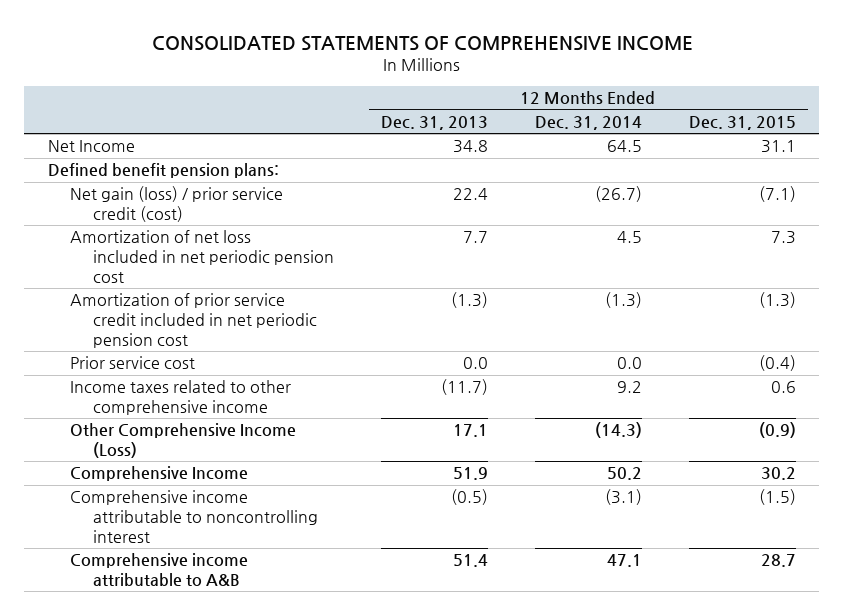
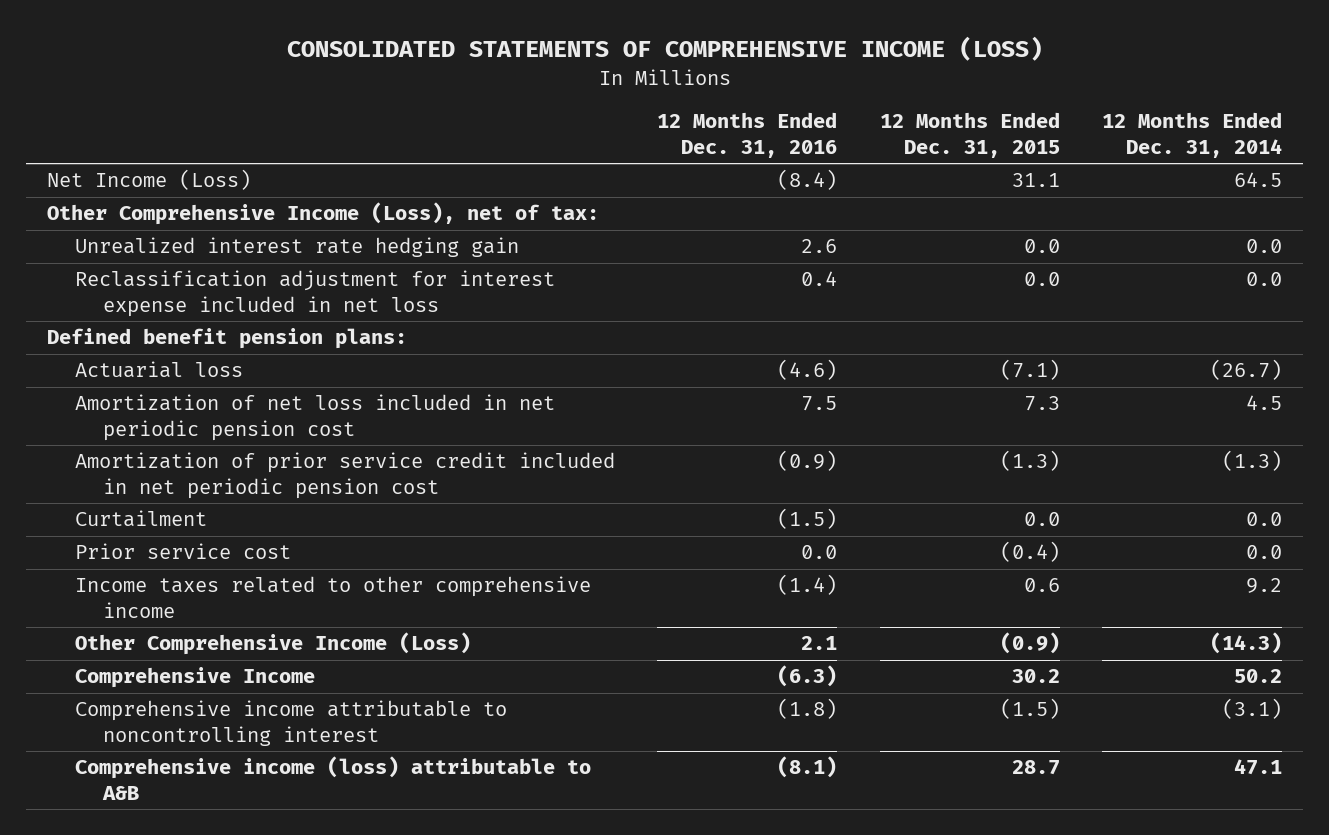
[151,35,693,51] CONSOLIDATED STATEMENTS OF COMPREHENSIVE INCOME -> [286,36,1043,62] CONSOLIDATED STATEMENTS OF COMPREHENSIVE INCOME (LOSS)
[380,116,488,131] Dec. 31, 2013 -> none
none -> [657,112,838,158] 12 Months Ended Dec. 31, 2016
[47,140,135,153] Net Income -> [47,169,252,191] Net Income (Loss)
none -> [47,202,600,226] Other Comprehensive Income (Loss), net of tax:
none -> [74,237,519,258] Unrealized interest rate hedging gain
none -> [74,270,555,318] Reclassification adjustment for interest expense included in net loss
[70,186,284,223] Net gain (loss) / prior service credit (cost) -> [74,361,243,379] Actuarial loss
none -> [74,510,207,528] Curtailment
[70,553,249,587] Comprehensive income attributable to A&B -> [74,756,591,801] Comprehensive income (loss) attributable to A&B

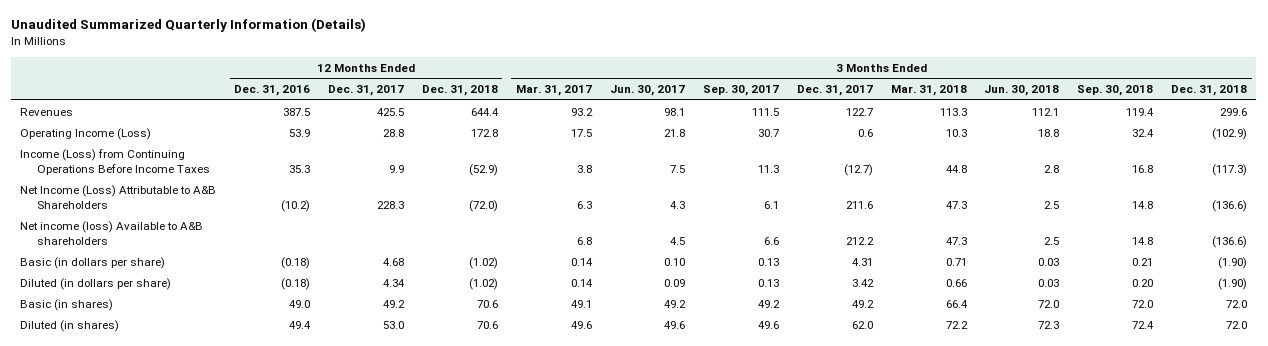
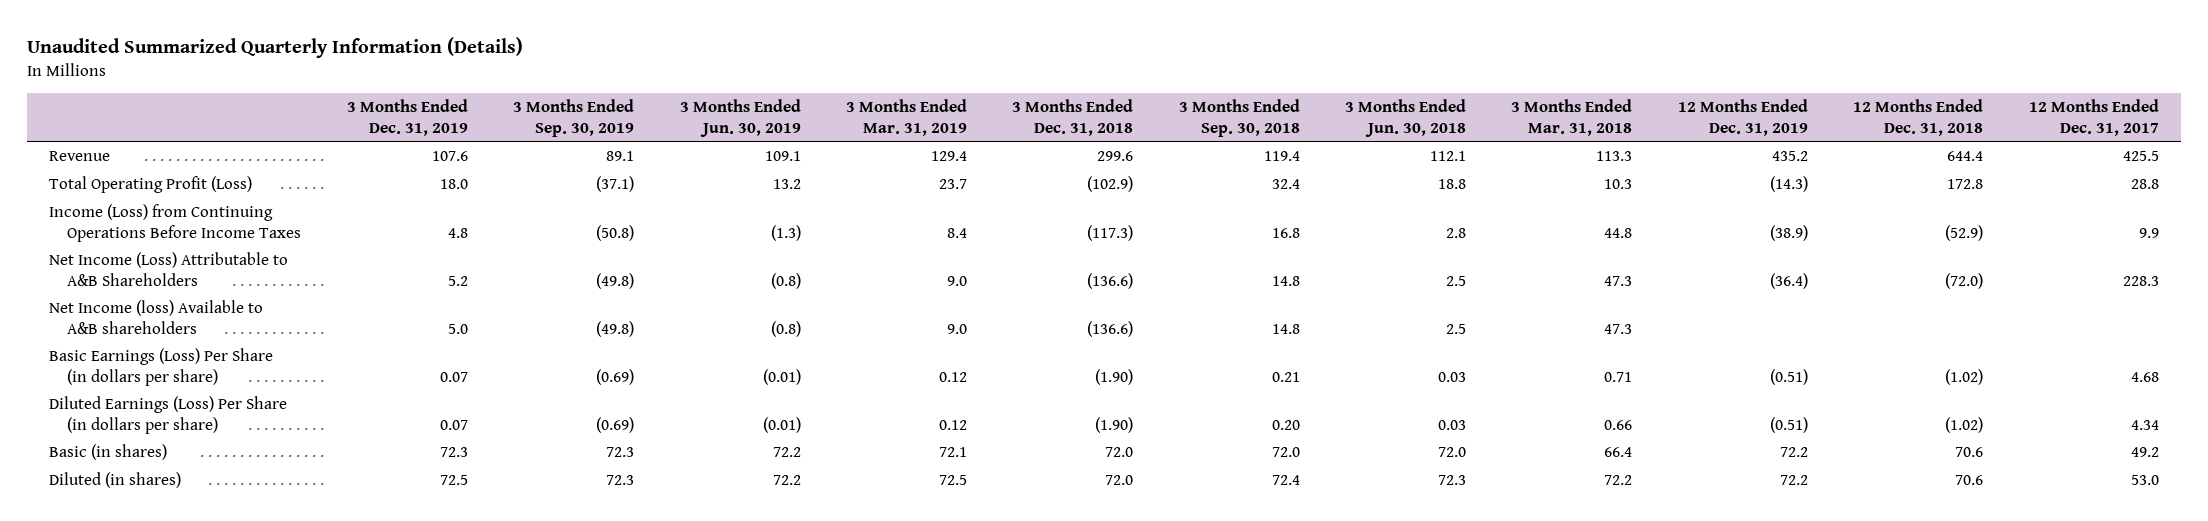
[234,85,311,97] Dec. 31, 2016 -> none
[515,85,592,97] Mar. 31, 2017 -> none
[609,85,685,97] Jun. 30, 2017 -> none
[702,85,779,97] Sep. 30, 2017 -> none
[796,85,873,97] Dec. 31, 2017 -> none
none -> [346,99,468,136] 3 Months Ended Dec. 31, 2019
none -> [513,99,635,137] 3 Months Ended Sep. 30, 2019
none -> [679,99,801,137] 3 Months Ended Jun. 30, 2019
none -> [845,99,967,136] 3 Months Ended Mar. 31, 2019
none -> [1677,99,1808,136] 12 Months Ended Dec. 31, 2019
[20,107,74,116] Revenues -> [49,151,111,162] Revenue
[20,127,152,140] Operating Income (Loss) -> [49,176,253,194] Total Operating Profit (Loss)
[20,220,204,245] Net income (loss) Available to A&B shareholders -> [49,300,264,334] Net Income (loss) Available to A&B shareholders
[20,256,166,269] Basic (in dollars per share) -> [49,348,274,386] Basic Earnings (Loss) Per Share (in dollars per share)
[20,277,172,290] Diluted (in dollars per share) -> [49,396,288,434] Diluted Earnings (Loss) Per Share (in dollars per share)

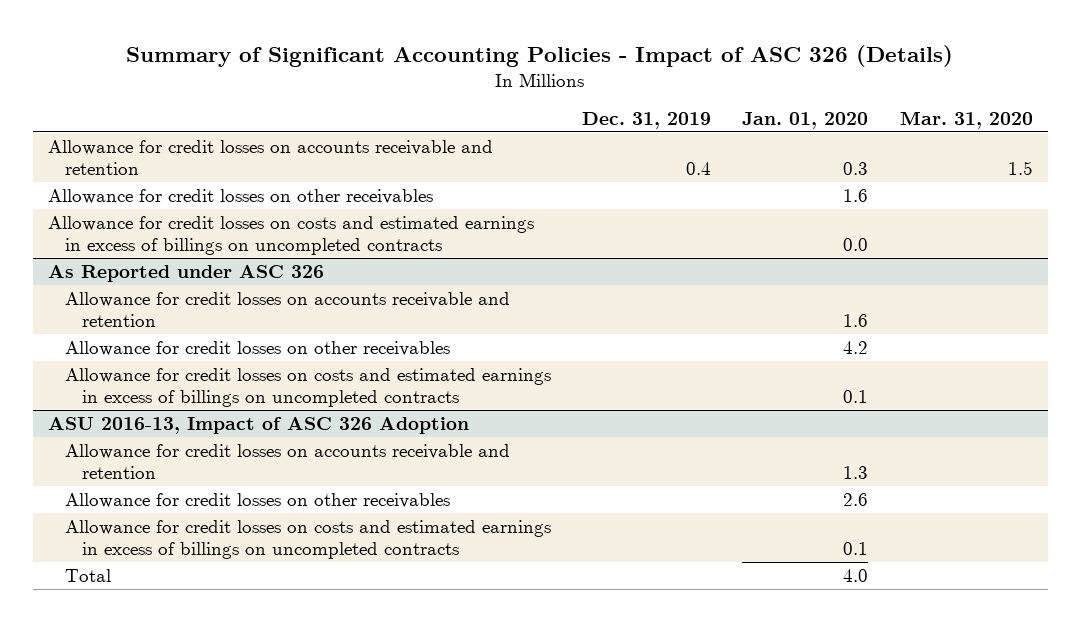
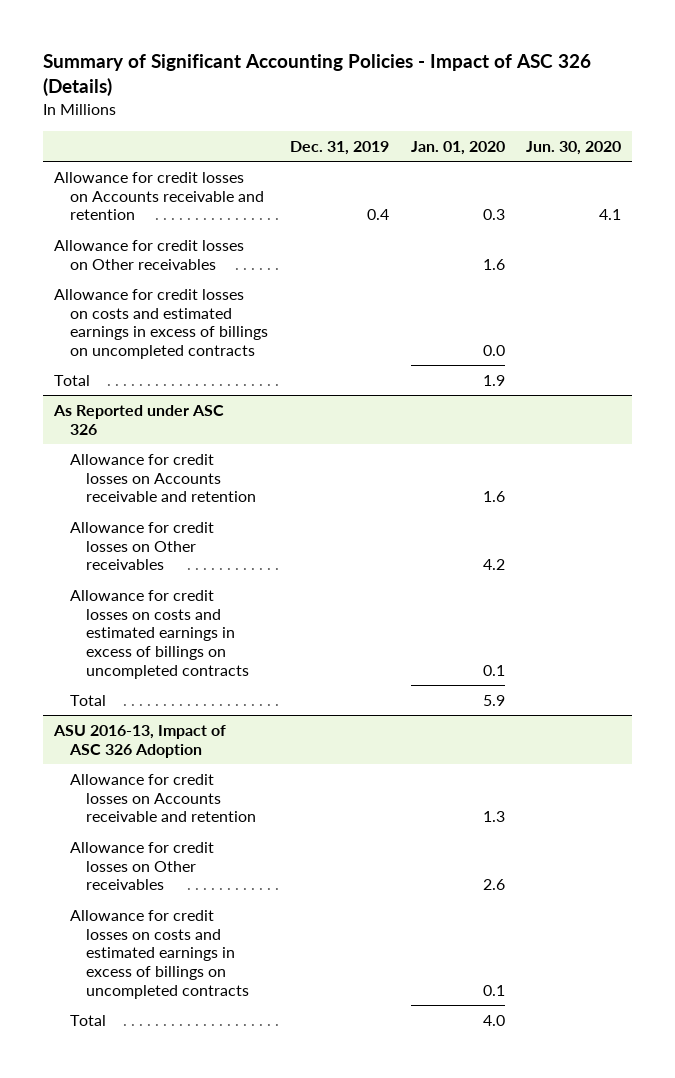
[899,111,1033,130] Mar. 31, 2020 -> none
none -> [526,140,622,155] Jun. 30, 2020
[48,139,494,175] Allowance for credit losses on accounts receivable and retention -> [53,171,264,221] Allowance for credit losses on Accounts receivable and retention
[48,188,434,204] Allowance for credit losses on other receivables -> [53,239,244,270] Allowance for credit losses on Other receivables
none -> [53,374,90,386] Total
[65,291,511,327] Allowance for credit losses on accounts receivable and retention -> [69,453,257,503] Allowance for credit losses on Accounts receivable and retention
[65,340,451,356] Allowance for credit losses on other receivables -> [69,521,214,571] Allowance for credit losses on Other receivables
none -> [69,694,106,706] Total
[65,443,511,479] Allowance for credit losses on accounts receivable and retention -> [69,773,257,823] Allowance for credit losses on Accounts receivable and retention
[65,492,451,508] Allowance for credit losses on other receivables -> [69,841,214,891] Allowance for credit losses on Other receivables

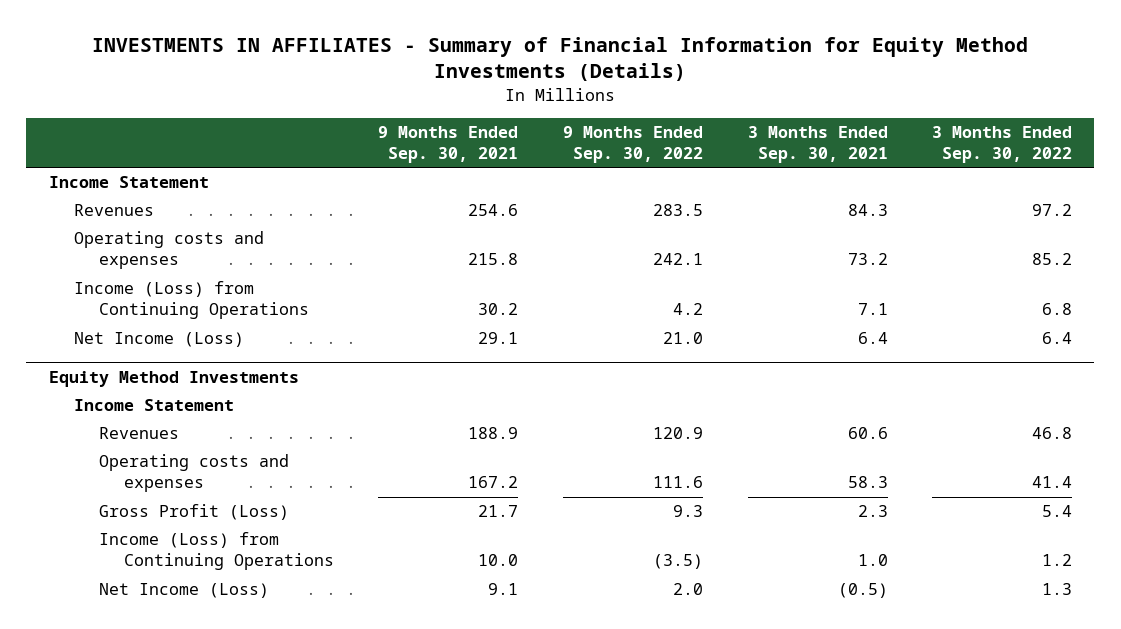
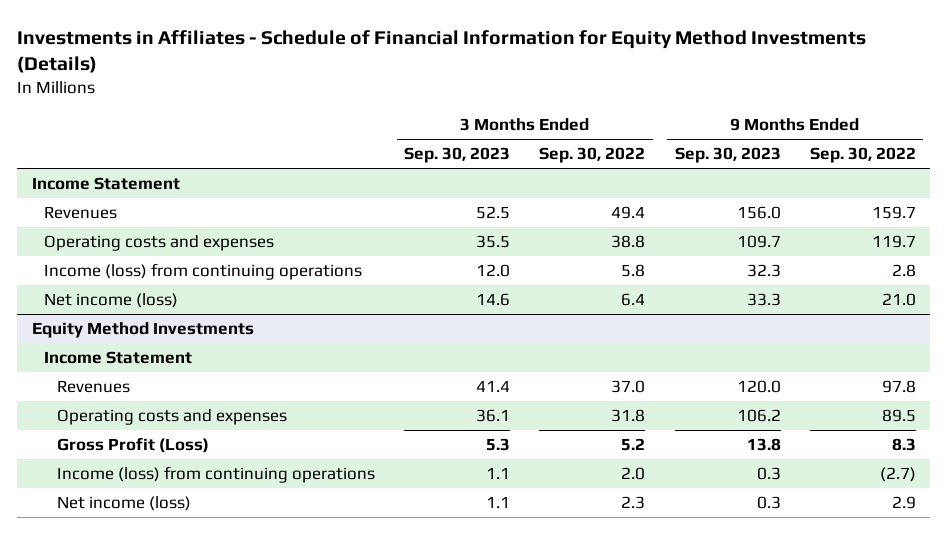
[92,37,1029,82] INVESTMENTS IN AFFILIATES - Summary of Financial Information for Equity Method Investments (Details) -> [17,29,867,73] Investments in Affiliates - Schedule of Financial Information for Equity Method Investments (Details)
[378,125,519,163] 9 Months Ended Sep. 30, 2021 -> none
[747,125,888,163] 3 Months Ended Sep. 30, 2021 -> none
none -> [404,147,511,164] Sep. 30, 2023
none -> [674,147,781,164] Sep. 30, 2023
[652,204,703,217] 283.5 -> [871,206,916,220] 159.7
[1032,204,1073,217] 97.2 -> [611,206,646,220] 49.4
[652,253,703,266] 242.1 -> [871,235,916,249] 119.7
[1032,253,1073,266] 85.2 -> [611,235,646,249] 38.8
[73,281,309,320] Income (Loss) from Continuing Operations -> [44,263,363,281] Income (loss) from continuing operations
[672,303,703,316] 4.2 -> [891,264,916,278] 2.8
[1042,303,1073,316] 6.8 -> [621,264,646,278] 5.8
[73,332,244,348] Net Income (Loss) -> [44,293,179,309] Net income (loss)
[652,427,703,440] 120.9 -> [881,380,916,394] 97.8
[1032,427,1073,440] 46.8 -> [611,380,646,394] 37.0
[652,476,703,489] 111.6 -> [881,409,916,423] 89.5
[1032,476,1073,489] 41.4 -> [611,409,646,423] 31.8
[672,505,703,518] 9.3 -> [891,438,916,452] 8.3
[1042,505,1073,518] 5.4 -> [621,438,646,452] 5.2
[98,532,334,571] Income (Loss) from Continuing Operations -> [56,466,375,484] Income (loss) from continuing operations
[652,554,703,570] (3.5) -> [879,467,916,483] (2.7)
[1042,554,1073,567] 1.2 -> [621,467,646,481] 2.0
[98,583,269,599] Net Income (Loss) -> [56,496,191,512] Net income (loss)
[672,583,703,596] 2.0 -> [891,496,916,510] 2.9
[1042,583,1073,596] 1.3 -> [621,496,646,510] 2.3

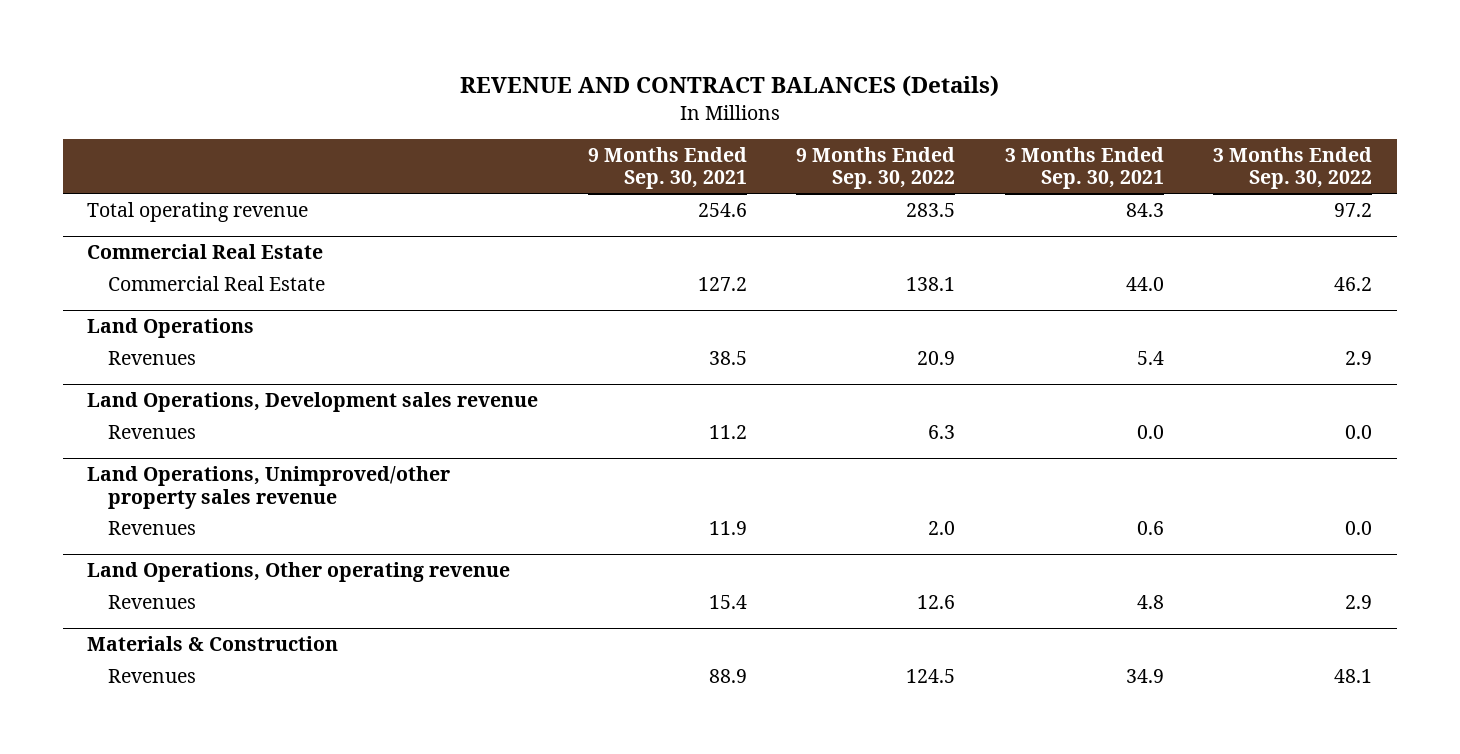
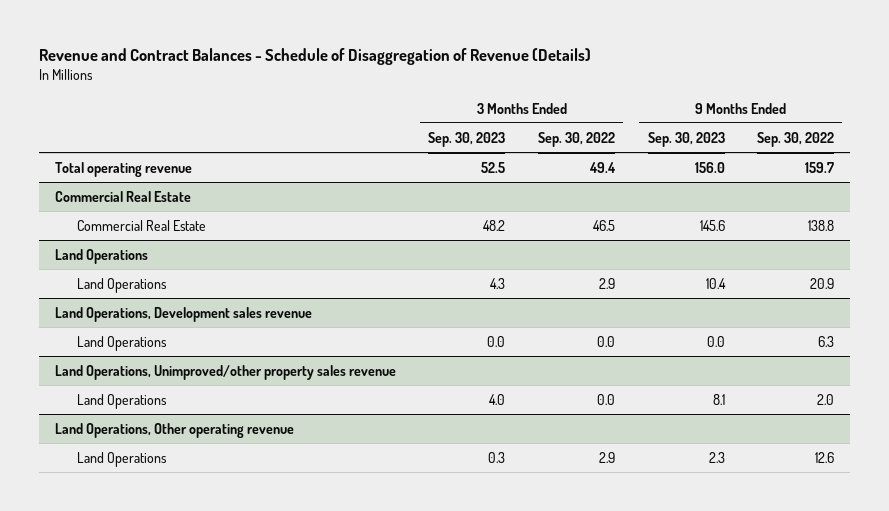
[459,75,999,98] REVENUE AND CONTRACT BALANCES (Details) -> [38,47,591,65] Revenue and Contract Balances - Schedule of Disaggregation of Revenue (Details)
[587,146,747,190] 9 Months Ended Sep. 30, 2021 -> none
[1004,146,1164,190] 3 Months Ended Sep. 30, 2021 -> none
none -> [428,131,506,147] Sep. 30, 2023
none -> [647,131,725,147] Sep. 30, 2023
[906,202,956,217] 283.5 -> [805,161,835,173] 159.7
[1334,202,1373,217] 97.2 -> [588,161,616,173] 49.4
[906,276,956,291] 138.1 -> [808,219,835,231] 138.8
[1334,276,1373,291] 46.2 -> [592,219,615,231] 46.5
[108,350,197,365] Revenues -> [77,277,168,293] Land Operations
[108,424,197,439] Revenues -> [77,335,168,351] Land Operations
[108,520,197,535] Revenues -> [77,393,168,409] Land Operations
[87,636,339,652] Materials & Construction -> none
[108,668,197,683] Revenues -> none
[108,594,197,609] Revenues -> [77,451,168,467] Land Operations

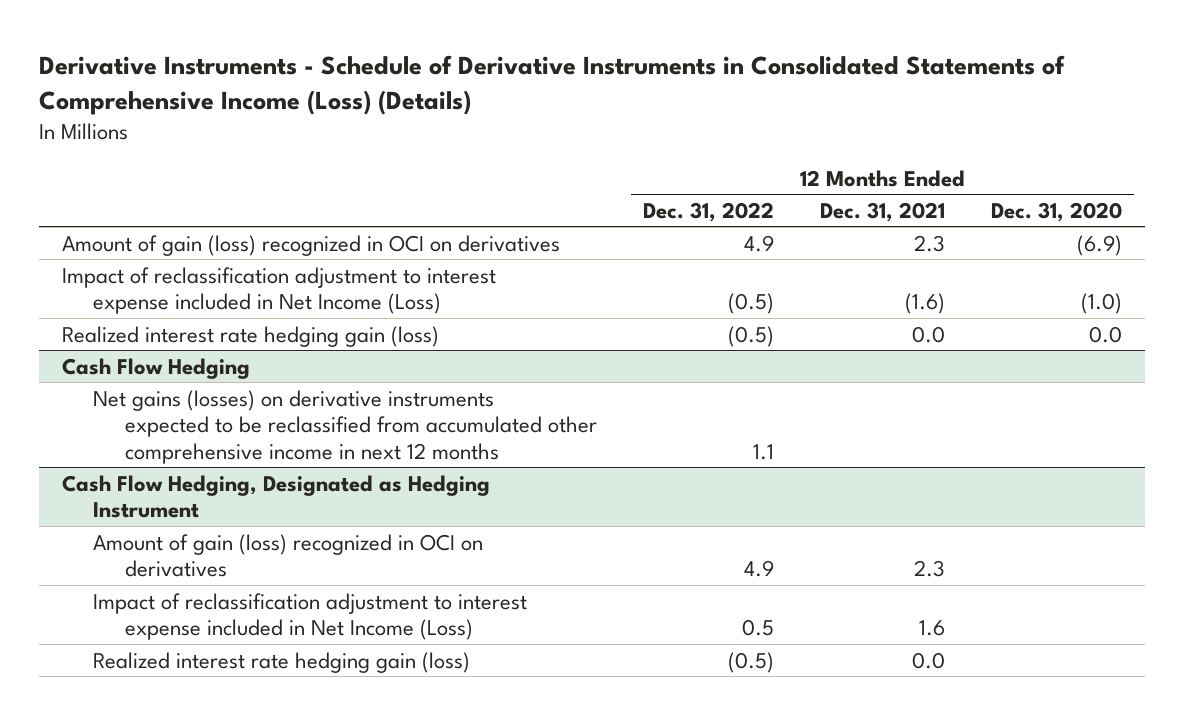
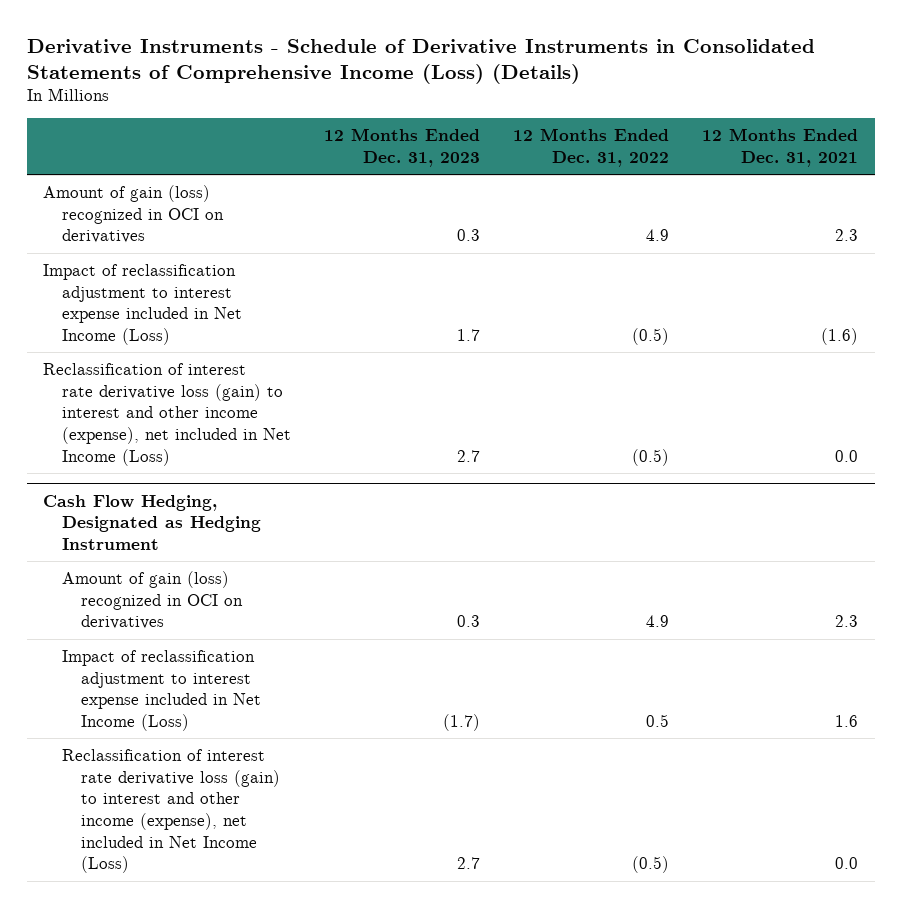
[991,201,1123,222] Dec. 31, 2020 -> none
none -> [324,128,481,167] 12 Months Ended Dec. 31, 2023
[62,357,251,379] Cash Flow Hedging -> none
[93,389,597,464] Net gains (losses) on derivative instruments expected to be reclassified from accumulated other comprehensive income in next 12 months -> none
[62,325,440,347] Realized interest rate hedging gain (loss) -> [43,362,291,466] Reclassification of interest rate derivative loss (gain) to interest and other income (expense), net included in Net Income (Loss)
[93,651,471,673] Realized interest rate hedging gain (loss) -> [61,748,280,874] Reclassification of interest rate derivative loss (gain) to interest and other income (expense), net included in Net Income (Loss)

